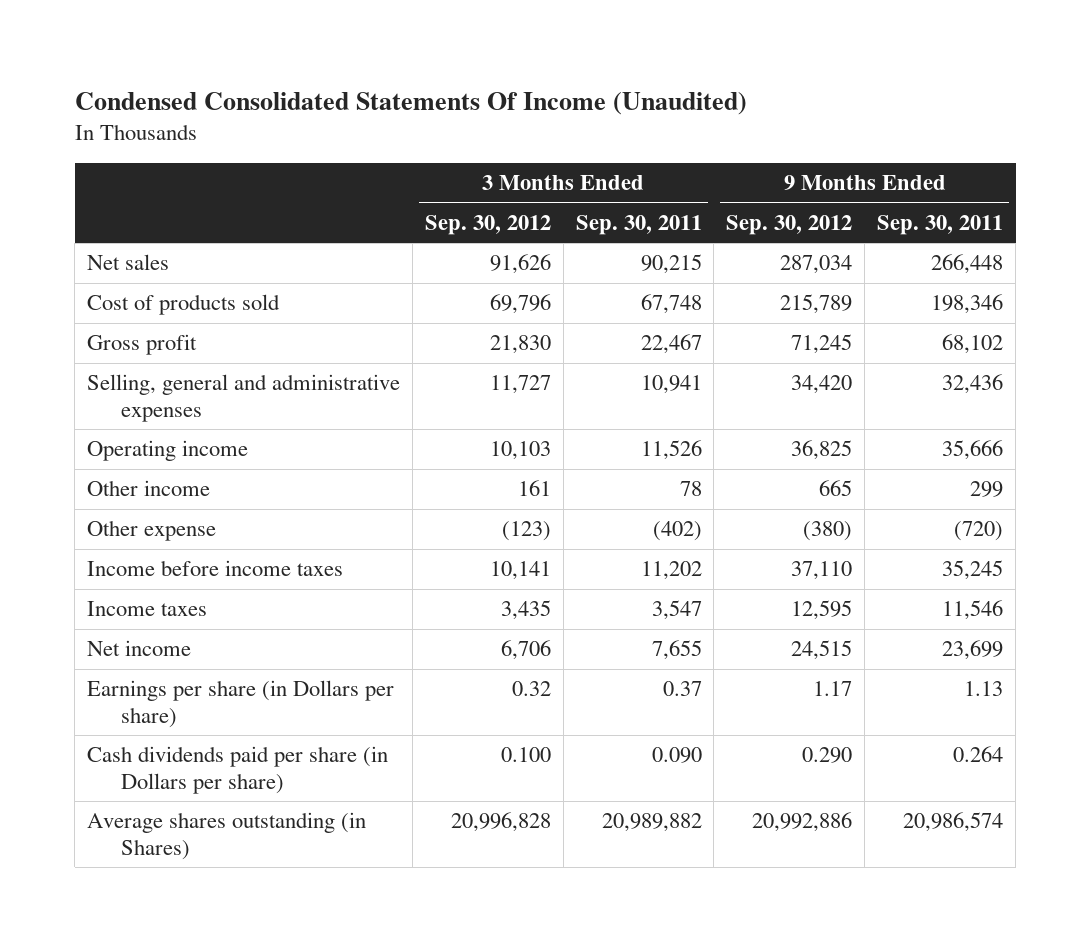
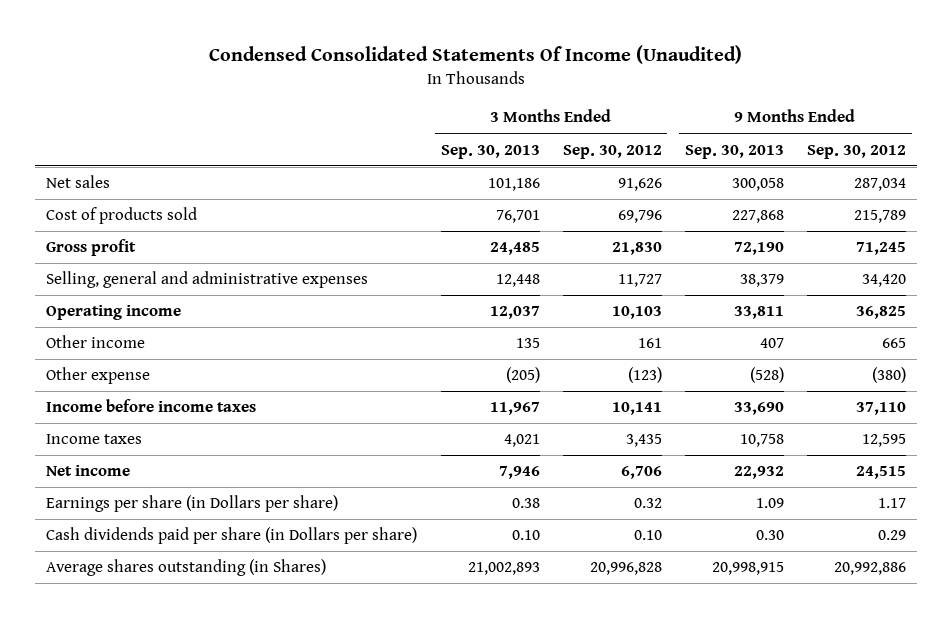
[575,215,702,236] Sep. 30, 2011 -> none
[877,215,1004,236] Sep. 30, 2011 -> none
none -> [440,144,540,159] Sep. 30, 2013
none -> [684,144,784,159] Sep. 30, 2013
[500,747,551,763] 0.100 -> [633,530,662,541] 0.10
[802,747,853,764] 0.290 -> [877,530,906,541] 0.29

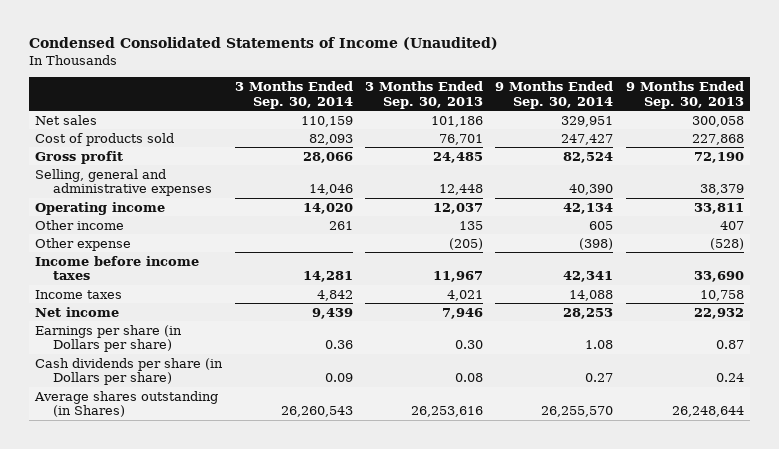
[209,45,743,65] Condensed Consolidated Statements Of Income (Unaudited) -> [29,37,499,51] Condensed Consolidated Statements of Income (Unaudited)
[562,144,662,159] Sep. 30, 2012 -> none
[806,144,906,159] Sep. 30, 2012 -> none
none -> [234,81,353,109] 3 Months Ended Sep. 30, 2014
none -> [495,81,614,109] 9 Months Ended Sep. 30, 2014
[511,498,540,509] 0.38 -> [455,340,484,350] 0.30
[755,498,784,509] 1.09 -> [715,340,744,350] 0.87
[46,527,418,545] Cash dividends paid per share (in Dollars per share) -> [35,357,224,386] Cash dividends per share (in Dollars per share)
[511,530,540,541] 0.10 -> [455,373,484,383] 0.08
[755,530,784,541] 0.30 -> [715,373,744,383] 0.24
[467,562,540,576] 21,002,893 -> [411,406,484,418] 26,253,616
[711,562,784,576] 20,998,915 -> [671,406,744,418] 26,248,644

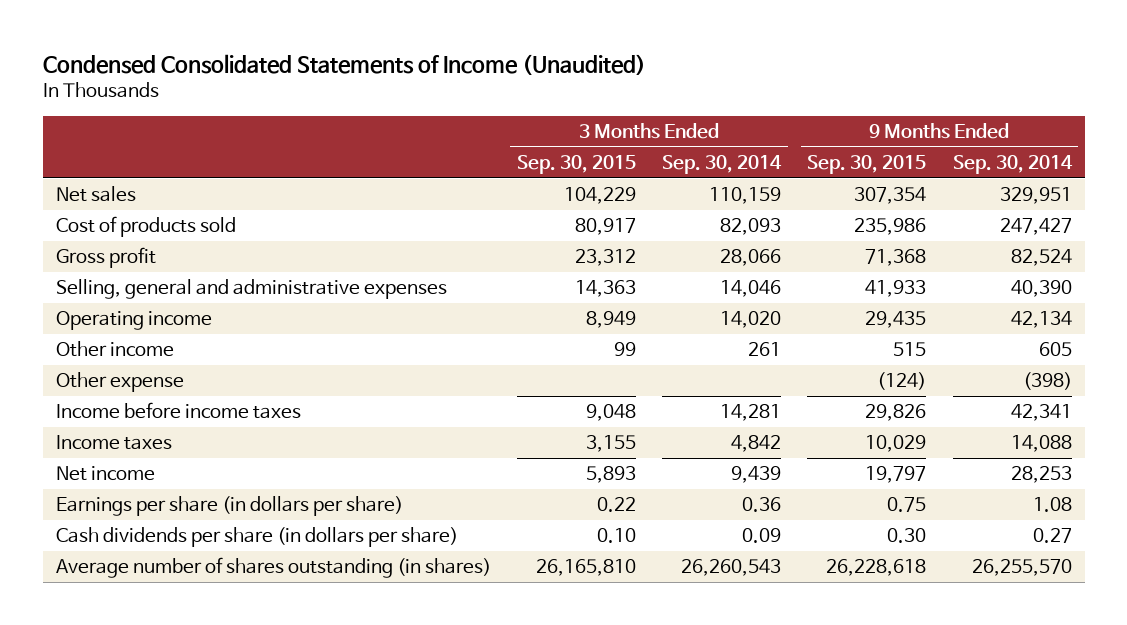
[365,81,484,109] 3 Months Ended Sep. 30, 2013 -> none
[625,81,744,109] 9 Months Ended Sep. 30, 2013 -> none
none -> [516,155,636,175] Sep. 30, 2015
none -> [807,155,927,175] Sep. 30, 2015
[35,324,183,353] Earnings per share (in Dollars per share) -> [55,496,403,517] Earnings per share (in dollars per share)
[35,357,224,386] Cash dividends per share (in Dollars per share) -> [55,527,458,548] Cash dividends per share (in dollars per share)
[34,390,219,418] Average shares outstanding (in Shares) -> [55,557,491,579] Average number of shares outstanding (in shares)

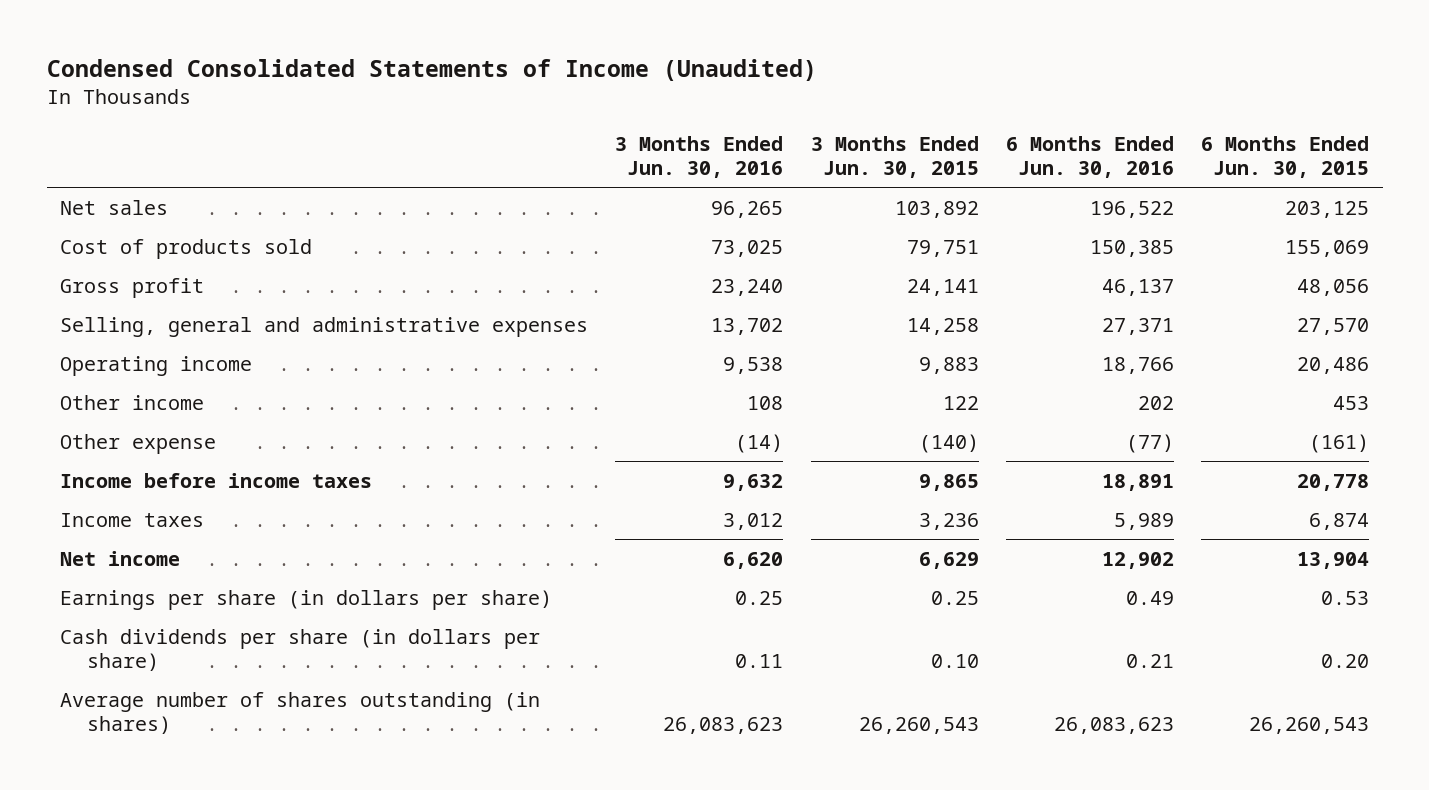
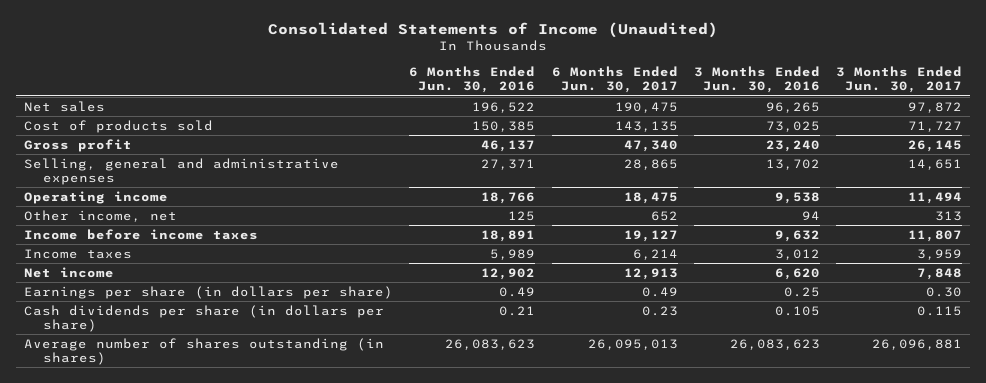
[46,59,817,82] Condensed Consolidated Statements of Income (Unaudited) -> [268,22,719,39] Consolidated Statements of Income (Unaudited)
[810,135,979,179] 3 Months Ended Jun. 30, 2015 -> none
[1200,135,1369,179] 6 Months Ended Jun. 30, 2015 -> none
none -> [551,65,678,94] 6 Months Ended Jun. 30, 2017
none -> [836,65,963,94] 3 Months Ended Jun. 30, 2017
[60,433,217,454] Other expense -> none
[60,394,205,410] Other income -> [23,209,177,222] Other income, net
[747,395,784,410] 108 -> [801,210,820,220] 94
[1137,395,1174,410] 202 -> [508,210,536,221] 125
[735,653,784,668] 0.11 -> [774,305,820,316] 0.105

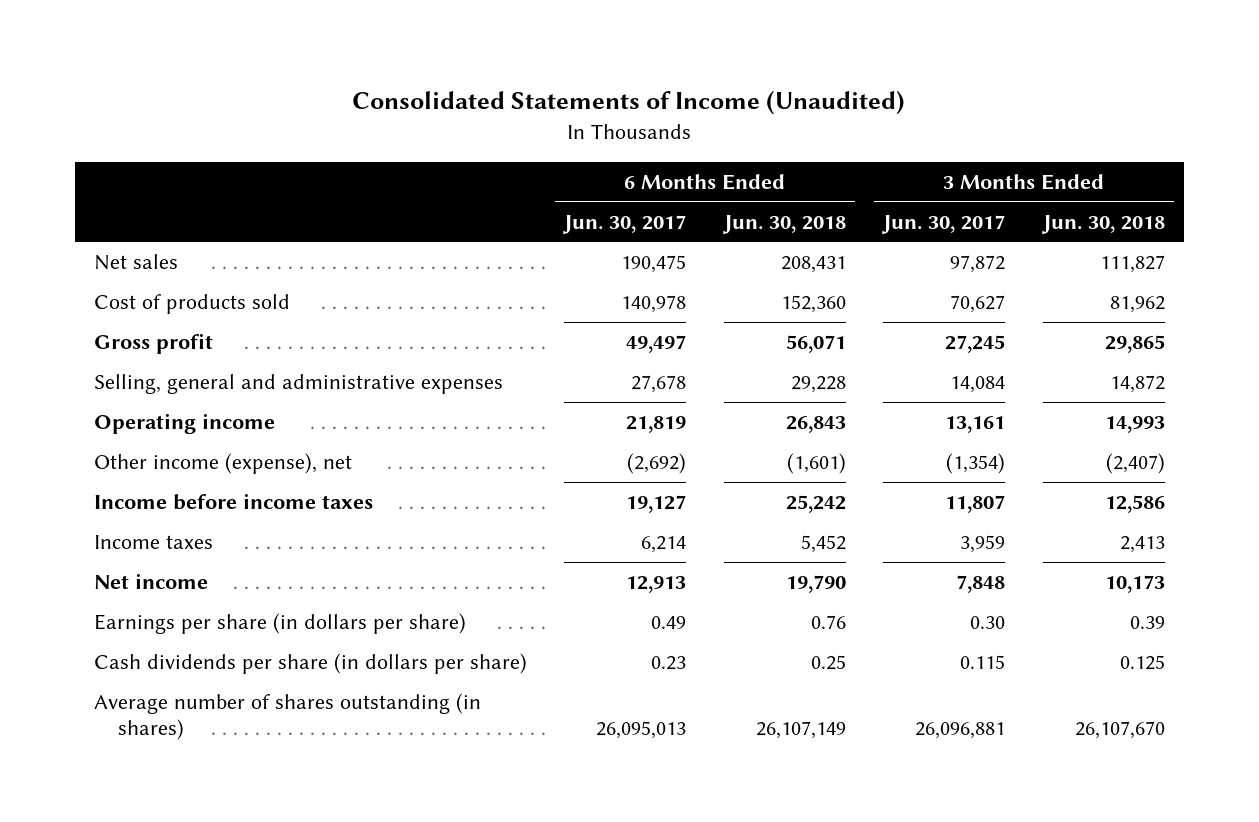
[409,65,536,94] 6 Months Ended Jun. 30, 2016 -> none
[693,65,820,94] 3 Months Ended Jun. 30, 2016 -> none
none -> [721,214,846,234] Jun. 30, 2018
none -> [1041,214,1166,234] Jun. 30, 2018
[614,120,678,132] 143,135 -> [621,295,687,314] 140,978
[908,120,963,132] 71,727 -> [950,295,1006,314] 70,627
[623,139,678,152] 47,340 -> [626,335,687,354] 49,497
[908,139,963,152] 26,145 -> [945,335,1006,354] 27,245
[623,158,678,170] 28,865 -> [631,375,687,394] 27,678
[908,158,963,170] 14,651 -> [950,376,1006,394] 14,084
[623,191,678,204] 18,475 -> [626,416,687,434] 21,819
[908,191,963,204] 11,494 -> [945,416,1006,434] 13,161
[23,209,177,222] Other income, net -> [93,453,352,475] Other income (expense), net
[650,210,678,221] 652 -> [627,453,687,475] (2,692)
[935,210,963,221] 313 -> [946,453,1006,475] (1,354)

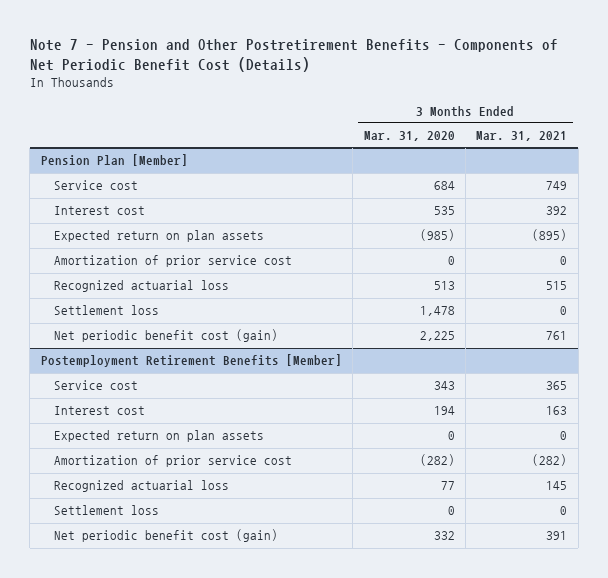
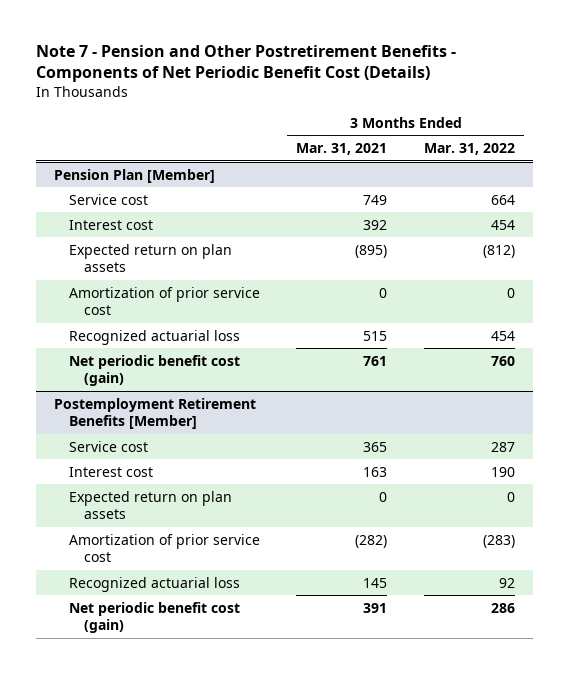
[363,131,455,142] Mar. 31, 2020 -> none
none -> [424,143,516,156] Mar. 31, 2022
[53,305,159,316] Settlement loss -> none
[53,505,159,516] Settlement loss -> none

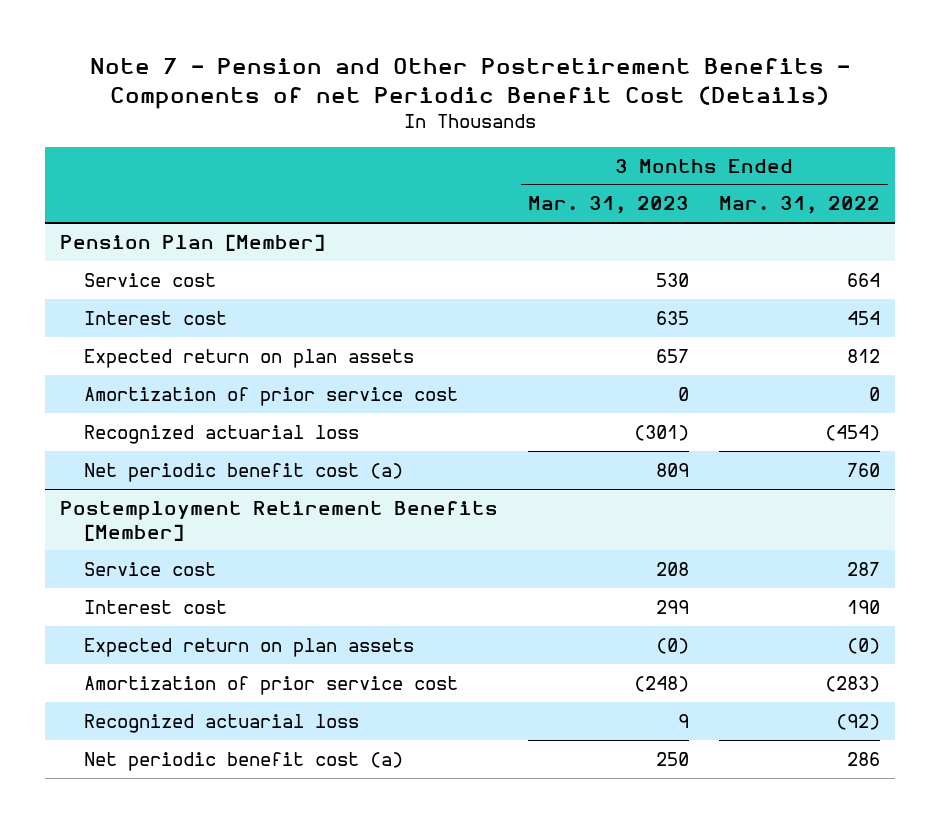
[35,44,456,83] Note 7 - Pension and Other Postretirement Benefits - Components of Net Periodic Benefit Cost (Details) -> [90,58,851,110] Note 7 - Pension and Other Postretirement Benefits - Components of net Periodic Benefit Cost (Details)
[296,143,388,156] Mar. 31, 2021 -> none
none -> [528,196,690,215] Mar. 31, 2023
[483,244,516,258] (812) -> [847,348,881,363] 812
[491,330,516,341] 454 -> [825,424,881,441] (454)
[68,354,240,387] Net periodic benefit cost (gain) -> [84,462,404,482] Net periodic benefit cost (a)
[507,491,516,502] 0 -> [847,637,881,654] (0)
[499,577,516,588] 92 -> [836,713,881,730] (92)
[68,601,240,634] Net periodic benefit cost (gain) -> [84,751,404,771] Net periodic benefit cost (a)

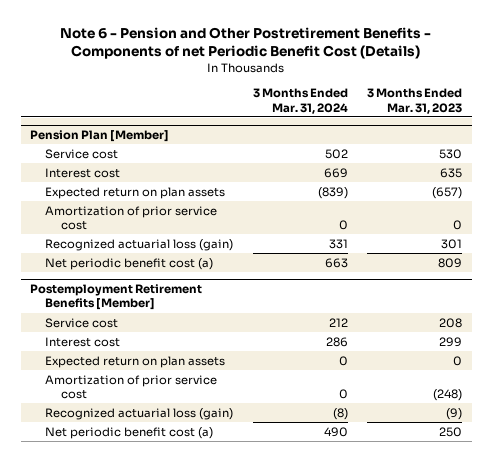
[90,58,851,110] Note 7 - Pension and Other Postretirement Benefits - Components of net Periodic Benefit Cost (Details) -> [60,27,432,60] Note 6 - Pension and Other Postretirement Benefits - Components of net Periodic Benefit Cost (Details)
[719,196,881,215] Mar. 31, 2022 -> none
none -> [252,88,348,114] 3 Months Ended Mar. 31, 2024
[656,348,690,363] 657 -> [431,186,462,199] (657)
[84,424,360,444] Recognized actuarial loss -> [45,238,234,251] Recognized actuarial loss (gain)
[634,424,690,441] (301) -> [440,238,462,249] 301
[656,637,690,654] (0) -> [452,355,462,366] 0
[84,713,360,733] Recognized actuarial loss -> [45,407,234,420] Recognized actuarial loss (gain)
[678,713,690,728] 9 -> [445,407,462,420] (9)

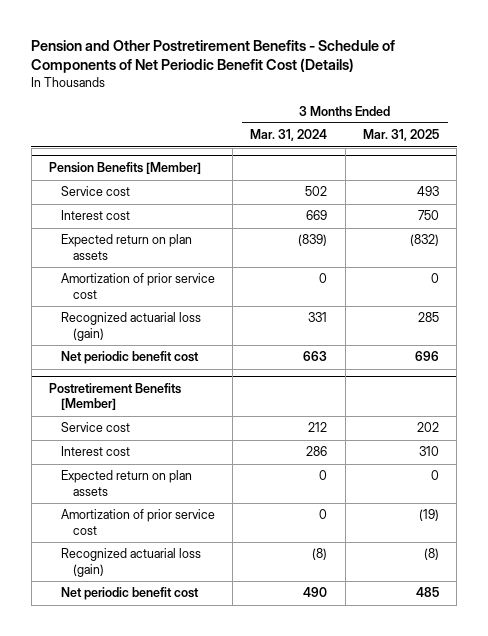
[60,27,432,60] Note 6 - Pension and Other Postretirement Benefits - Components of net Periodic Benefit Cost (Details) -> [31,39,396,73] Pension and Other Postretirement Benefits - Schedule of Components of Net Periodic Benefit Cost (Details)
[366,88,462,114] 3 Months Ended Mar. 31, 2023 -> none
none -> [362,129,439,142] Mar. 31, 2025
[30,129,170,142] Pension Plan [Member] -> [49,162,202,175] Pension Benefits [Member]
[45,257,214,270] Net periodic benefit cost (a) -> [61,351,200,365] Net periodic benefit cost
[30,283,203,311] Postemployment Retirement Benefits [Member] -> [49,383,182,411] Postretirement Benefits [Member]
[45,426,214,439] Net periodic benefit cost (a) -> [61,587,200,601] Net periodic benefit cost

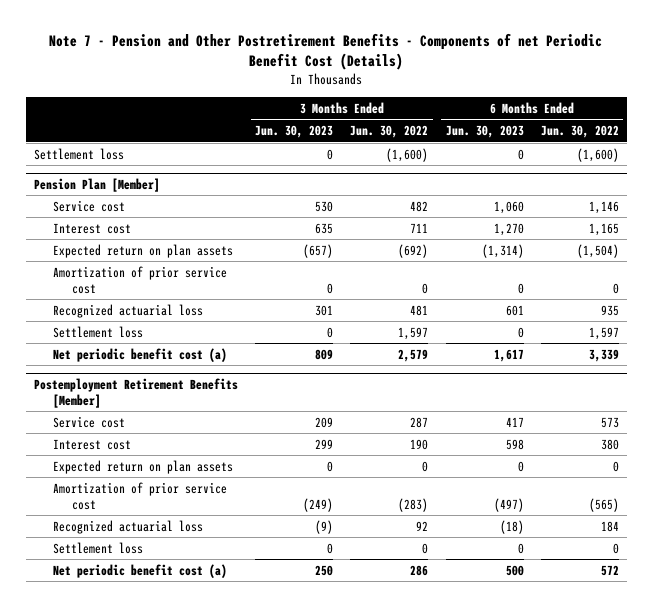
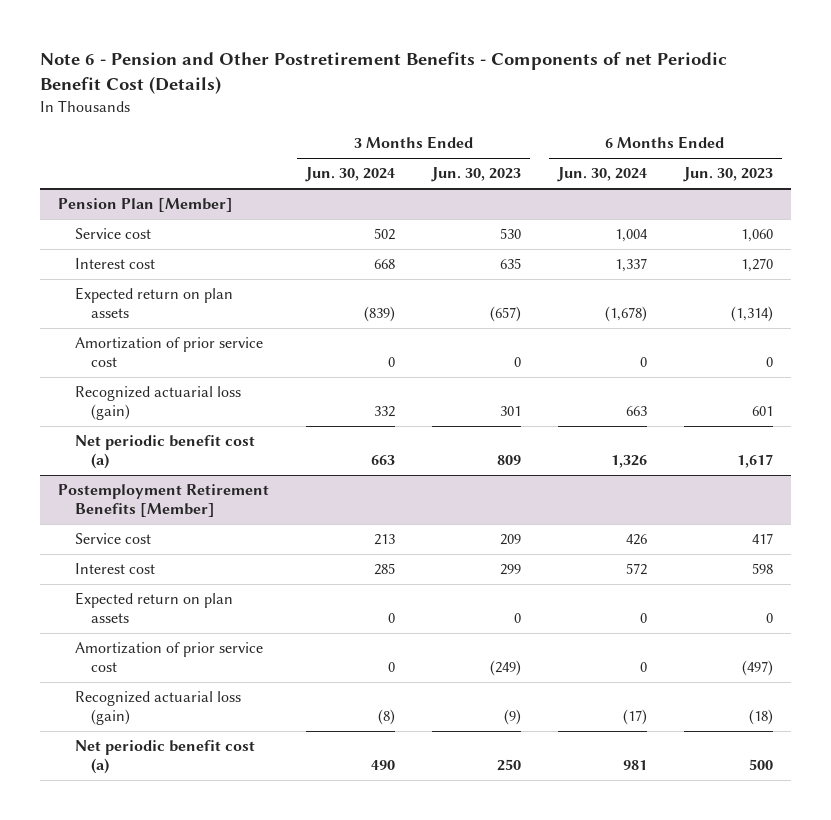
[49,33,603,71] Note 7 - Pension and Other Postretirement Benefits - Components of net Periodic Benefit Cost (Details) -> [39,51,727,94] Note 6 - Pension and Other Postretirement Benefits - Components of net Periodic Benefit Cost (Details)
[350,125,429,139] Jun. 30, 2022 -> none
[540,125,619,139] Jun. 30, 2022 -> none
none -> [305,167,396,183] Jun. 30, 2024
none -> [556,167,647,183] Jun. 30, 2024
[34,147,125,160] Settlement loss -> none
[53,325,144,338] Settlement loss -> none
[53,303,204,318] Recognized actuarial loss -> [74,386,241,421] Recognized actuarial loss (gain)
[53,541,144,554] Settlement loss -> none
[53,519,204,534] Recognized actuarial loss -> [74,691,241,726] Recognized actuarial loss (gain)

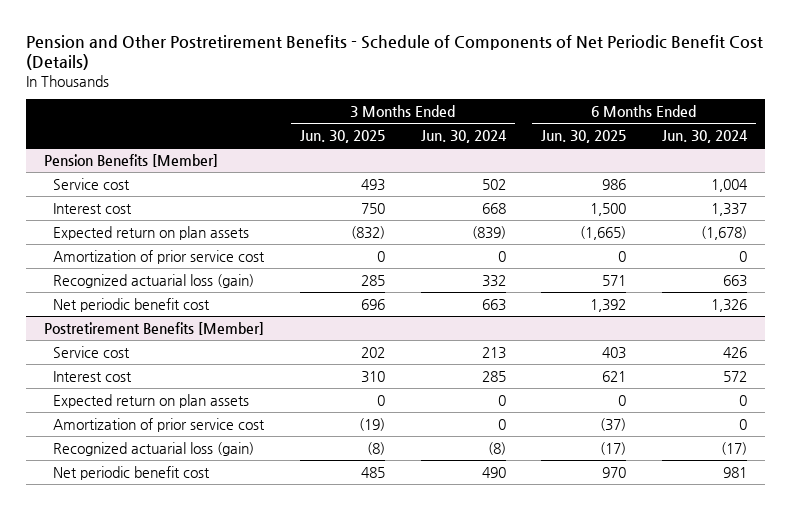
[39,51,727,94] Note 6 - Pension and Other Postretirement Benefits - Components of net Periodic Benefit Cost (Details) -> [25,34,763,71] Pension and Other Postretirement Benefits - Schedule of Components of Net Periodic Benefit Cost (Details)
[431,167,522,183] Jun. 30, 2023 -> none
[682,167,773,183] Jun. 30, 2023 -> none
none -> [299,129,385,143] Jun. 30, 2025
none -> [541,129,627,143] Jun. 30, 2025
[58,198,234,213] Pension Plan [Member] -> [43,153,218,167] Pension Benefits [Member]
[74,435,255,470] Net periodic benefit cost (a) -> [53,297,211,312] Net periodic benefit cost
[58,484,270,518] Postemployment Retirement Benefits [Member] -> [43,321,264,335] Postretirement Benefits [Member]
[74,740,255,775] Net periodic benefit cost (a) -> [53,465,211,480] Net periodic benefit cost

